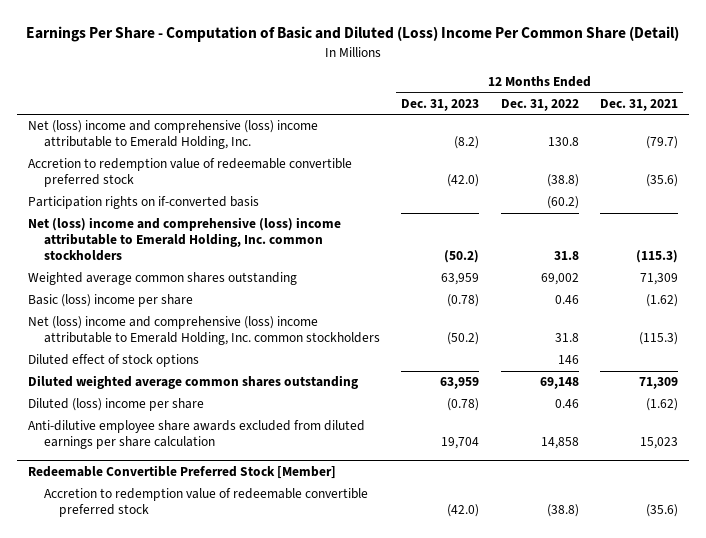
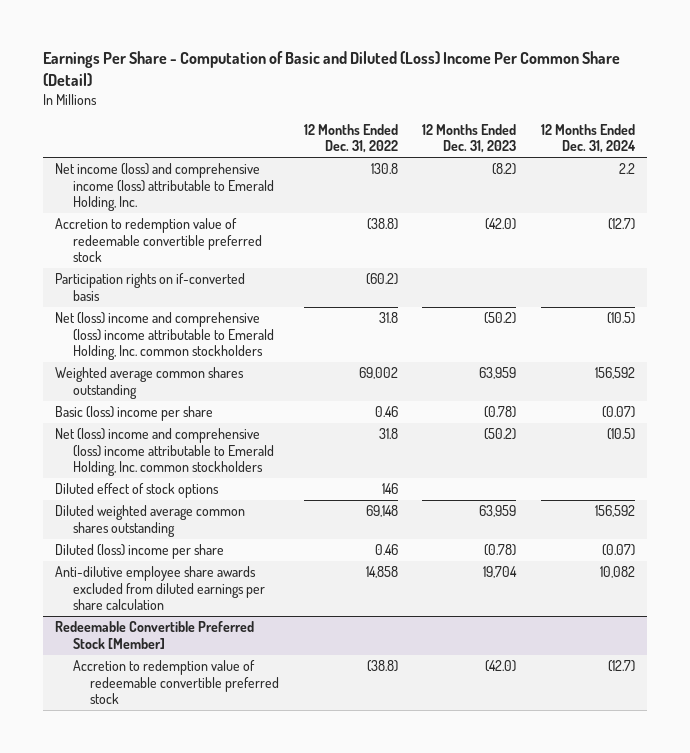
[600,98,679,111] Dec. 31, 2021 -> none
none -> [540,123,636,154] 12 Months Ended Dec. 31, 2024
[28,120,319,150] Net (loss) income and comprehensive (loss) income attributable to Emerald Holding, Inc. -> [55,163,274,212] Net income (loss) and comprehensive income (loss) attributable to Emerald Holding, Inc.

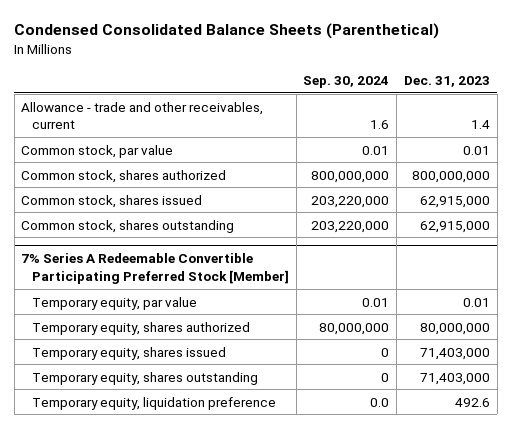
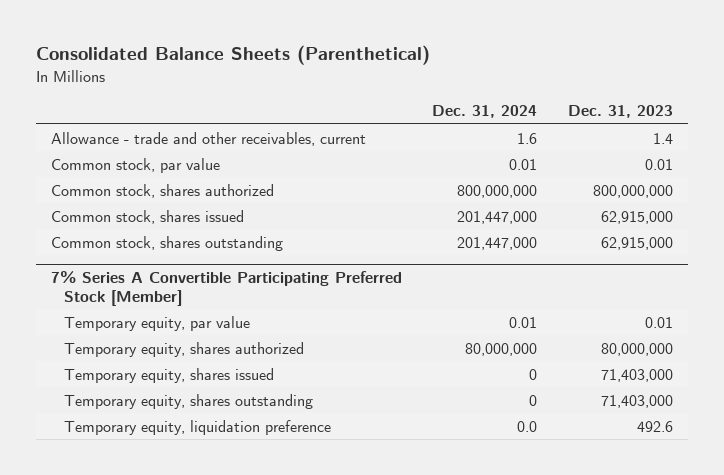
[14,23,440,40] Condensed Consolidated Balance Sheets (Parenthetical) -> [35,45,430,66] Consolidated Balance Sheets (Parenthetical)
[303,76,390,89] Sep. 30, 2024 -> none
none -> [432,105,538,119] Dec. 31, 2024
[21,253,290,285] 7% Series A Redeemable Convertible Participating Preferred Stock [Member] -> [50,271,402,307] 7% Series A Convertible Participating Preferred Stock [Member]

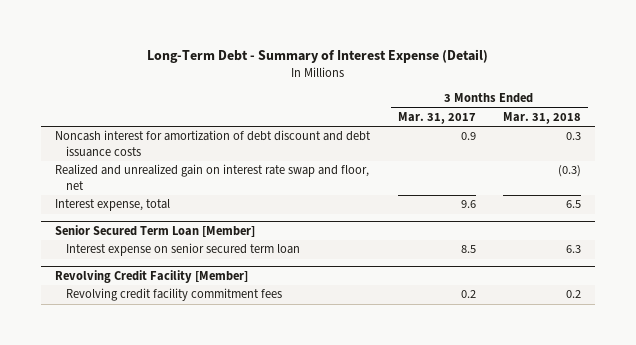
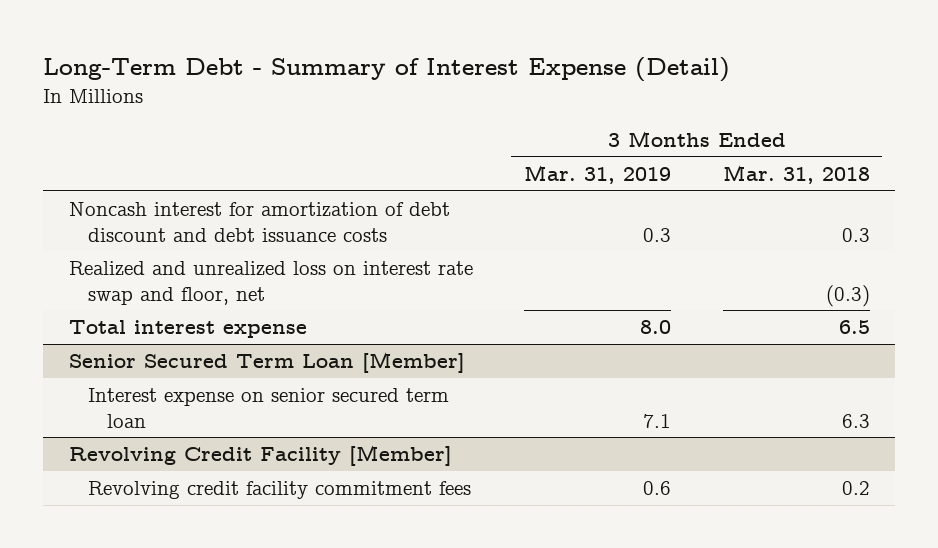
[397,112,476,125] Mar. 31, 2017 -> none
none -> [524,164,672,184] Mar. 31, 2019
[54,164,369,190] Realized and unrealized gain on interest rate swap and floor, net -> [68,260,473,305] Realized and unrealized loss on interest rate swap and floor, net
[54,199,170,212] Interest expense, total -> [68,319,307,338] Total interest expense

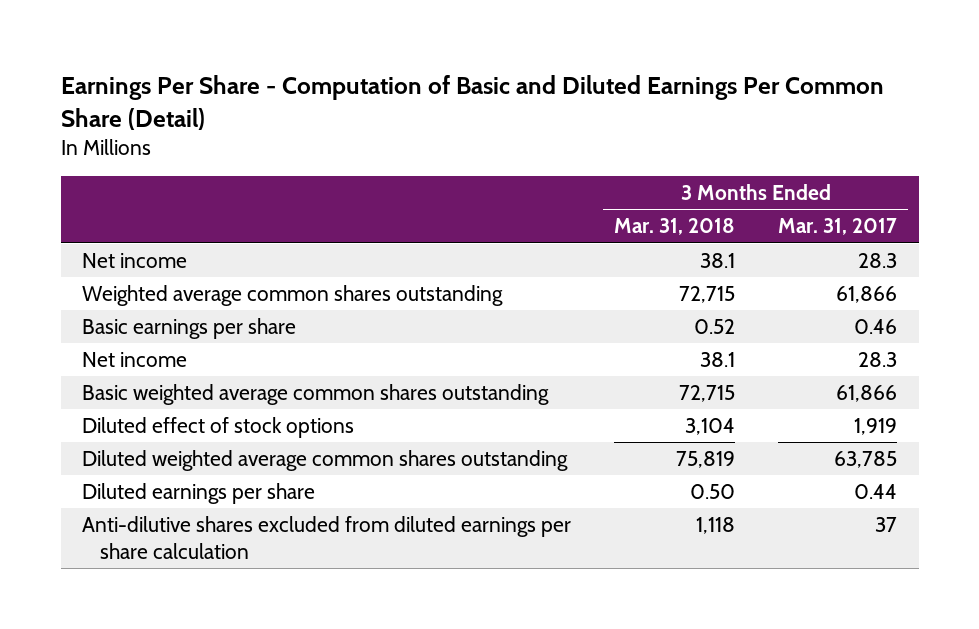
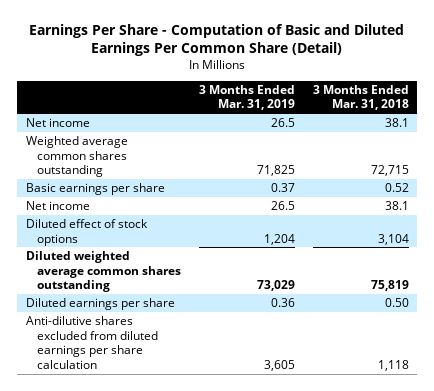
[778,218,898,236] Mar. 31, 2017 -> none
none -> [198,84,295,111] 3 Months Ended Mar. 31, 2019
[82,383,550,405] Basic weighted average common shares outstanding -> none

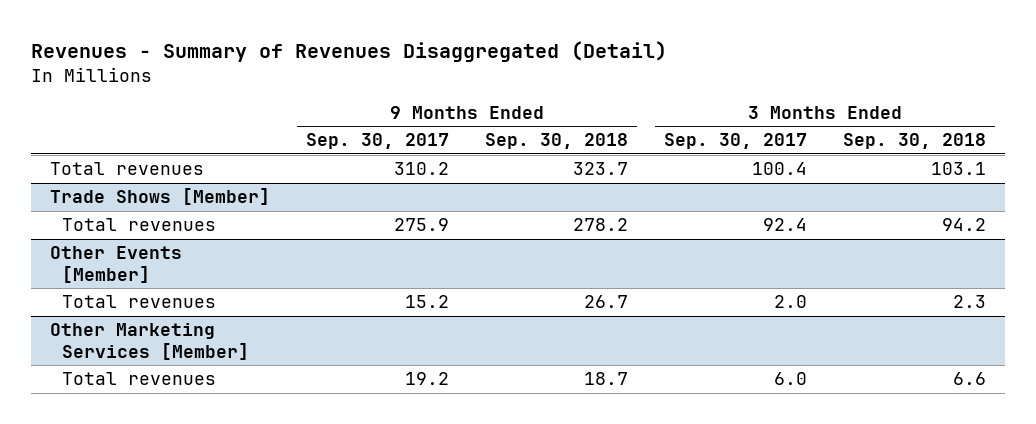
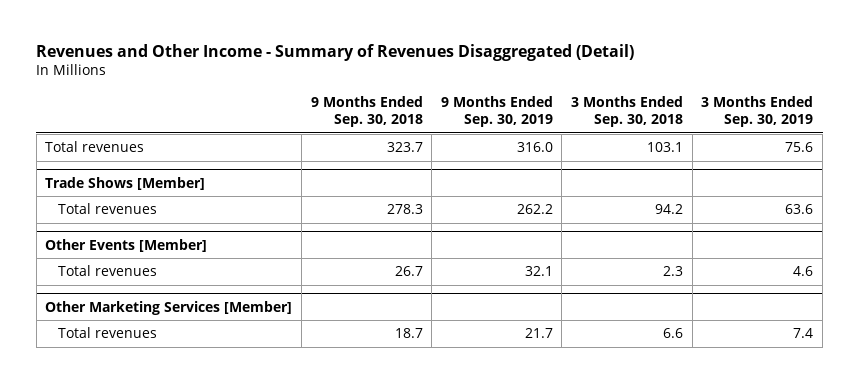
[31,41,668,63] Revenues - Summary of Revenues Disaggregated (Detail) -> [36,44,635,62] Revenues and Other Income - Summary of Revenues Disaggregated (Detail)
[305,133,449,150] Sep. 30, 2017 -> none
[664,133,808,150] Sep. 30, 2017 -> none
none -> [440,96,553,128] 9 Months Ended Sep. 30, 2019
none -> [701,96,814,128] 3 Months Ended Sep. 30, 2019
[572,218,628,232] 278.2 -> [386,204,423,215] 278.3

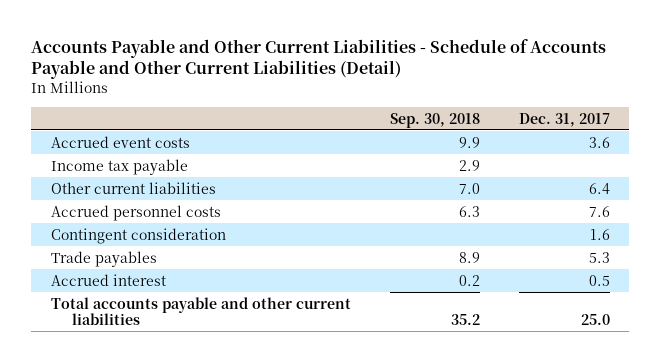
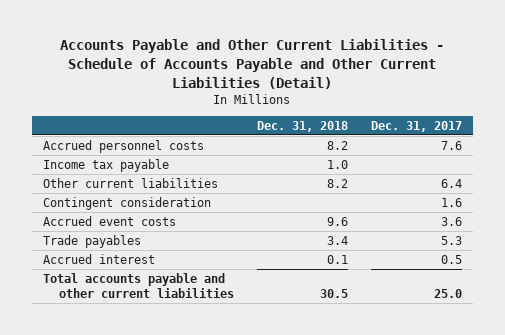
[389,112,480,128] Sep. 30, 2018 -> none
none -> [257,120,349,132] Dec. 31, 2018
[50,204,221,221] Accrued personnel costs -> [43,139,205,153] Accrued personnel costs
[50,135,190,148] Accrued event costs -> [43,215,177,226] Accrued event costs

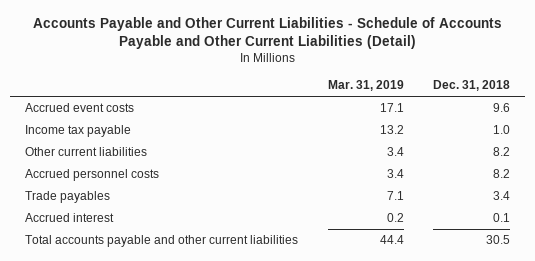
[370,120,462,132] Dec. 31, 2017 -> none
none -> [327,80,404,92] Mar. 31, 2019
[43,215,177,226] Accrued event costs -> [24,103,134,113] Accrued event costs
[43,196,212,210] Contingent consideration -> none
[43,139,205,153] Accrued personnel costs -> [24,169,159,182] Accrued personnel costs

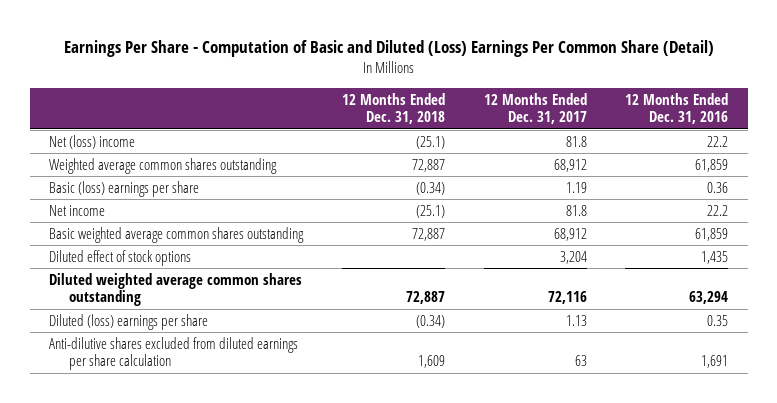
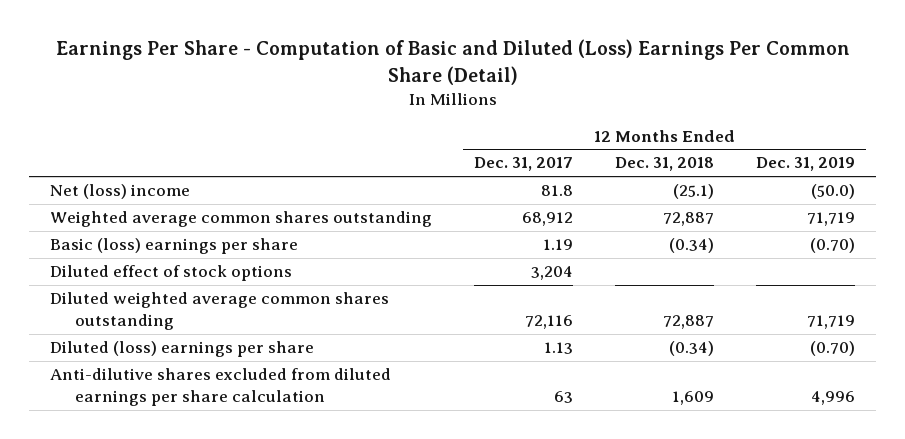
[625,92,729,125] 12 Months Ended Dec. 31, 2016 -> none
none -> [756,157,856,172] Dec. 31, 2019
[48,204,105,216] Net income -> none
[48,226,304,243] Basic weighted average common shares outstanding -> none

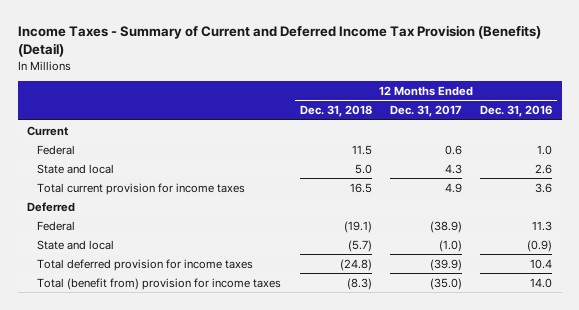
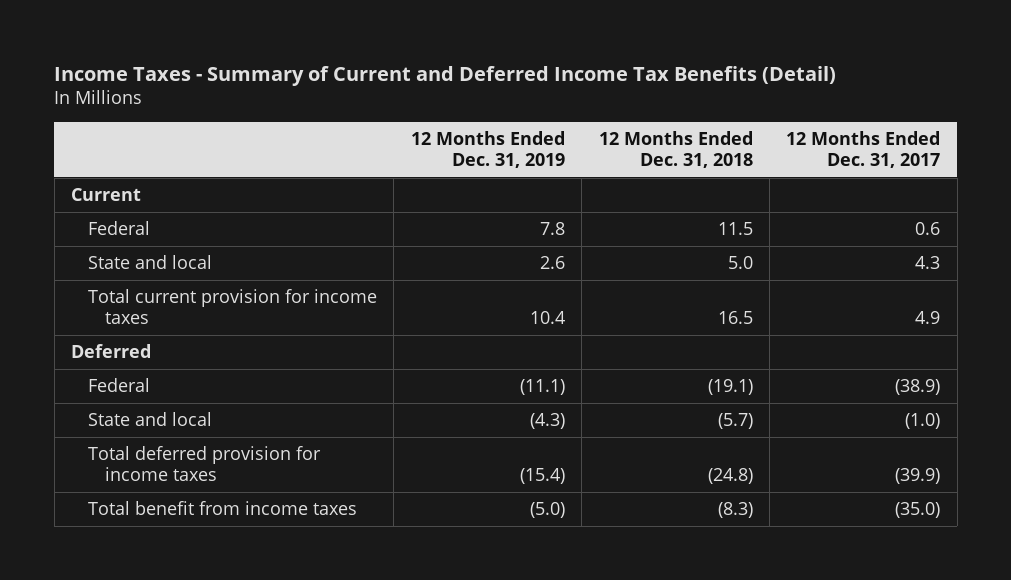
[17,24,541,57] Income Taxes - Summary of Current and Deferred Income Tax Provision (Benefits) (Detail) -> [54,66,837,87] Income Taxes - Summary of Current and Deferred Income Tax Benefits (Detail)
[480,105,553,118] Dec. 31, 2016 -> none
none -> [410,131,565,168] 12 Months Ended Dec. 31, 2019
[37,277,282,290] Total (benefit from) provision for income taxes -> [88,501,358,516] Total benefit from income taxes

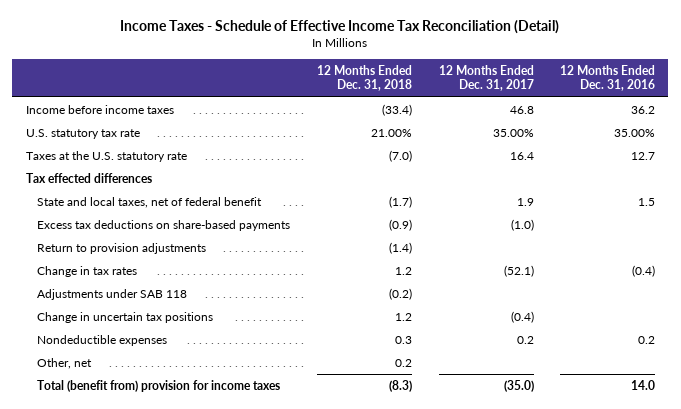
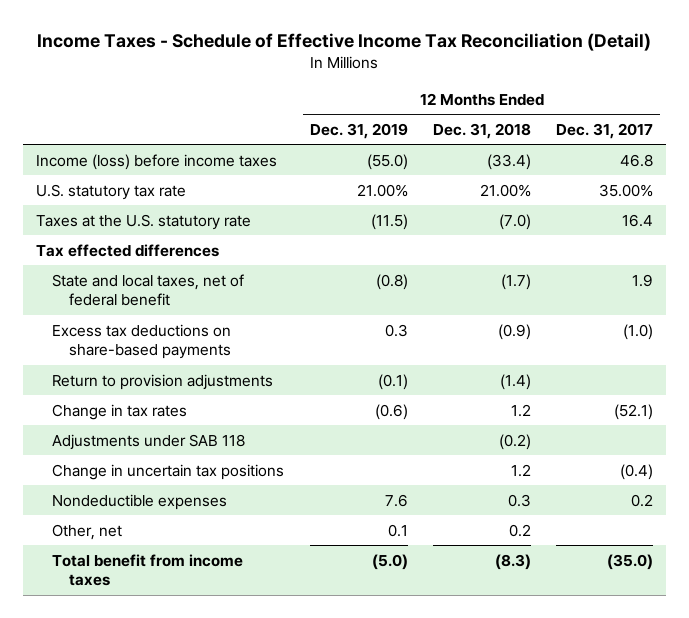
[560,65,656,92] 12 Months Ended Dec. 31, 2016 -> none
none -> [309,122,408,139] Dec. 31, 2019
[25,104,174,114] Income before income taxes -> [35,153,277,170] Income (loss) before income taxes
[37,379,281,392] Total (benefit from) provision for income taxes -> [52,553,244,587] Total benefit from income taxes

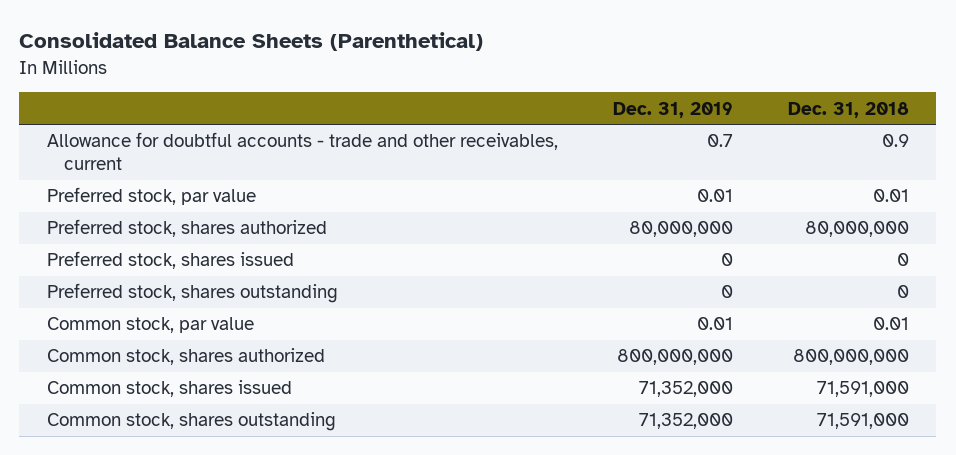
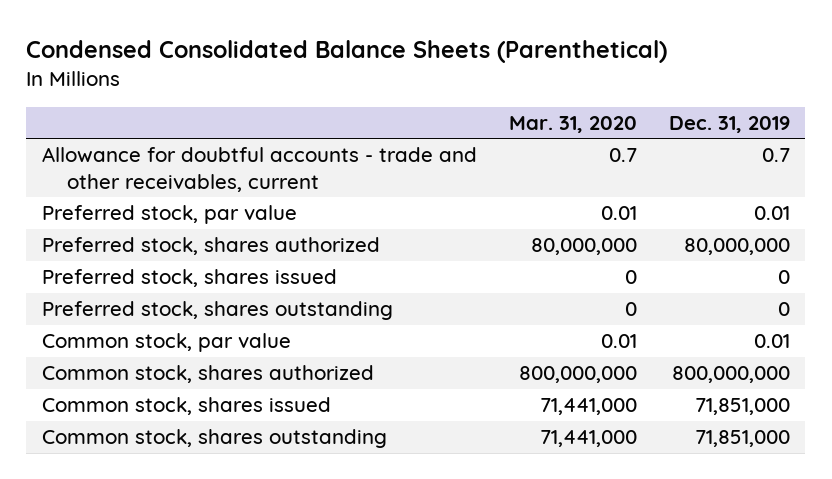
[19,32,484,52] Consolidated Balance Sheets (Parenthetical) -> [26,40,668,64] Condensed Consolidated Balance Sheets (Parenthetical)
[787,101,909,118] Dec. 31, 2018 -> none
none -> [508,115,637,133] Mar. 31, 2020
[638,381,733,398] 71,352,000 -> [694,398,790,416] 71,851,000
[638,413,733,430] 71,352,000 -> [694,430,790,448] 71,851,000

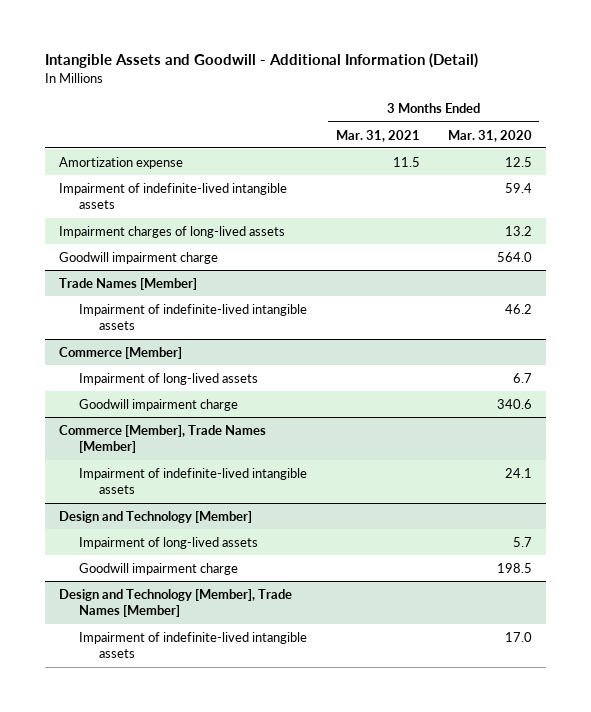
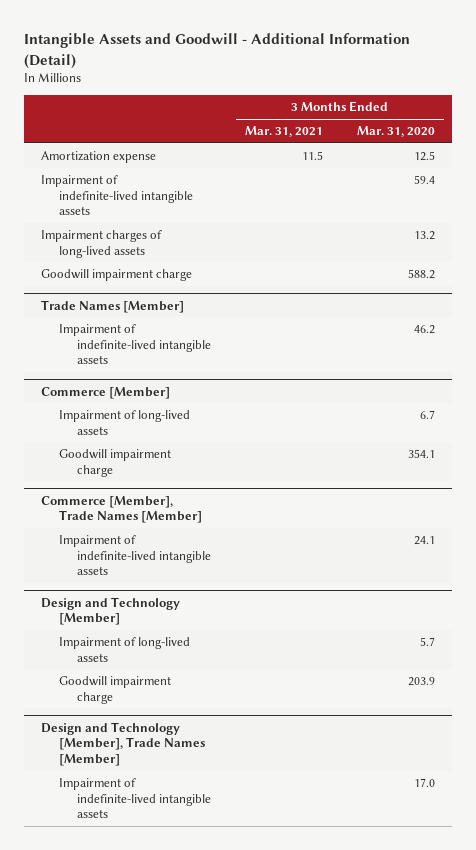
[496,251,532,262] 564.0 -> [408,269,436,280] 588.2
[496,398,532,409] 340.6 -> [408,449,436,459] 354.1
[496,562,532,573] 198.5 -> [408,677,436,687] 203.9

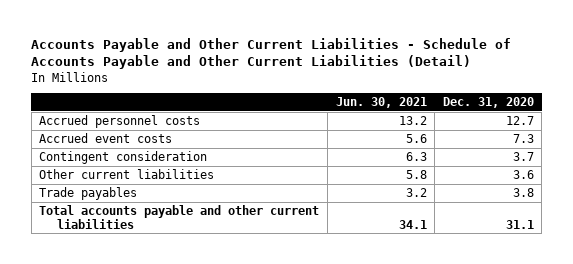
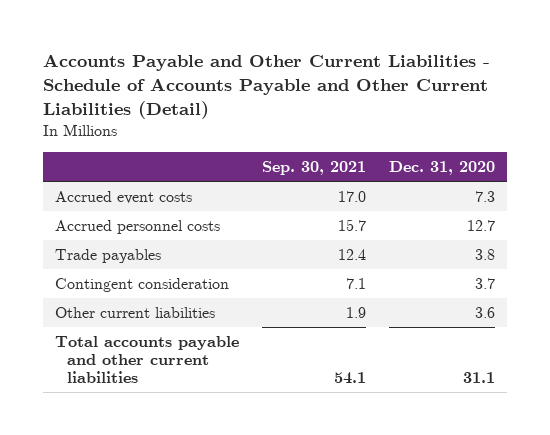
[335,97,427,109] Jun. 30, 2021 -> none
none -> [261,161,366,176] Sep. 30, 2021
[39,115,201,129] Accrued personnel costs -> [54,219,220,234] Accrued personnel costs
[39,187,138,201] Trade payables -> [54,248,161,263] Trade payables

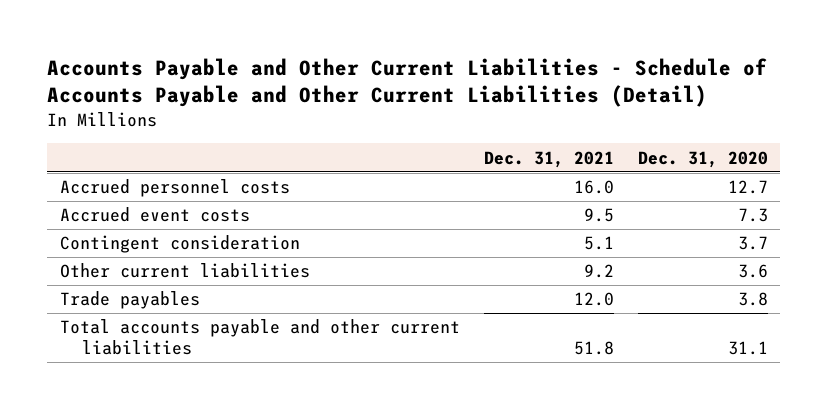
[261,161,366,176] Sep. 30, 2021 -> none
none -> [483,150,614,168] Dec. 31, 2021
[54,190,192,204] Accrued event costs -> [59,207,250,223] Accrued event costs
[54,248,161,263] Trade payables -> [59,291,200,310] Trade payables

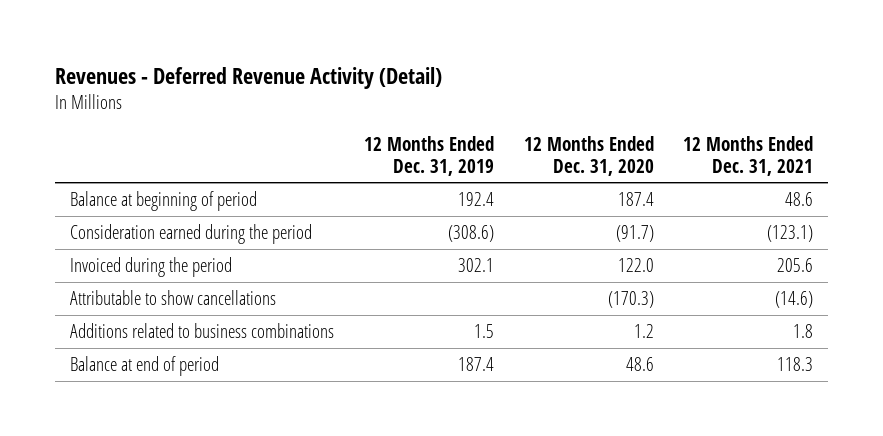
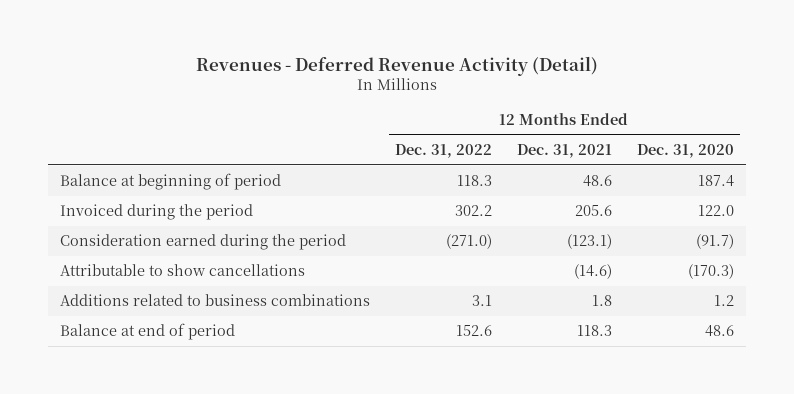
[363,135,494,176] 12 Months Ended Dec. 31, 2019 -> none
none -> [395,144,493,159] Dec. 31, 2022
[69,223,312,244] Consideration earned during the period -> [60,234,347,251] Consideration earned during the period

